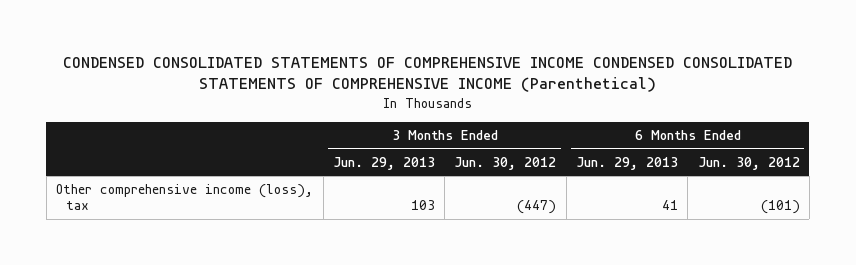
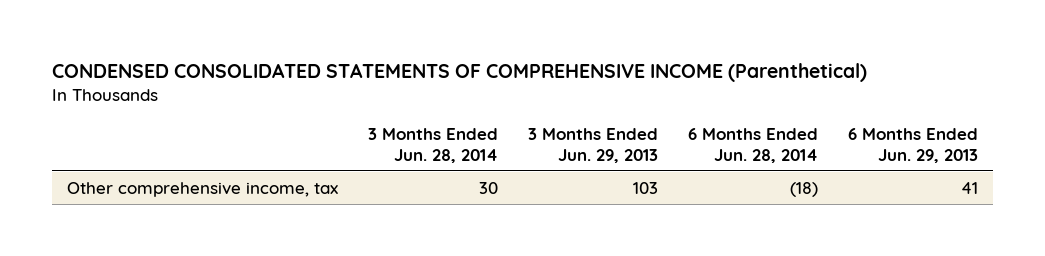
[62,56,792,93] CONDENSED CONSOLIDATED STATEMENTS OF COMPREHENSIVE INCOME CONDENSED CONSOLIDATED STATEMENTS OF COMPREHENSIVE INCOME (Parenthetical) -> [52,63,868,83] CONDENSED CONSOLIDATED STATEMENTS OF COMPREHENSIVE INCOME (Parenthetical)
[454,156,557,170] Jun. 30, 2012 -> none
[697,156,800,170] Jun. 30, 2012 -> none
none -> [368,127,499,163] 3 Months Ended Jun. 28, 2014
none -> [687,127,818,163] 6 Months Ended Jun. 28, 2014
[56,184,314,211] Other comprehensive income (loss), tax -> [67,181,339,197] Other comprehensive income, tax

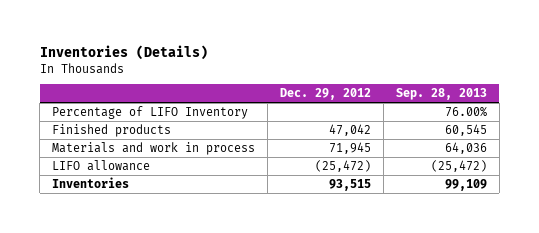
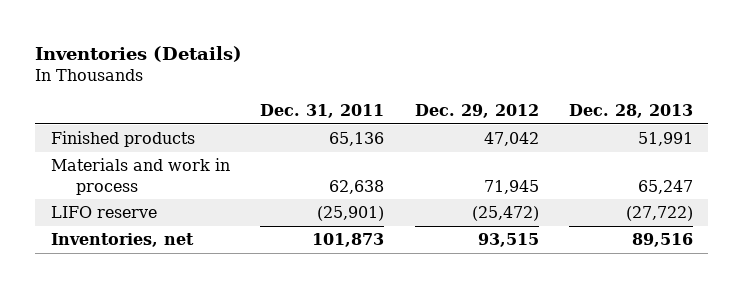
[395,88,487,101] Sep. 28, 2013 -> none
none -> [260,104,385,119] Dec. 31, 2011
none -> [569,104,694,119] Dec. 28, 2013
[52,106,249,120] Percentage of LIFO Inventory -> none
[52,160,151,172] LIFO allowance -> [50,206,157,219] LIFO reserve
[52,177,130,189] Inventories -> [50,233,194,248] Inventories, net

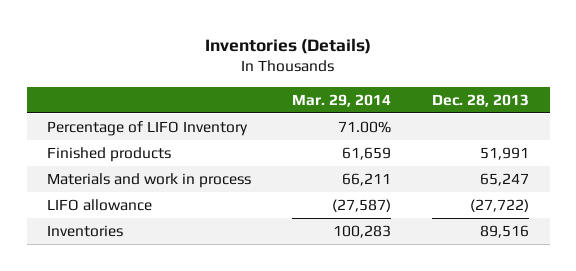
[260,104,385,119] Dec. 31, 2011 -> none
[414,104,539,119] Dec. 29, 2012 -> none
none -> [292,93,392,107] Mar. 29, 2014
none -> [47,121,249,137] Percentage of LIFO Inventory
[50,206,157,219] LIFO reserve -> [47,199,153,212] LIFO allowance
[50,233,194,248] Inventories, net -> [47,225,124,238] Inventories

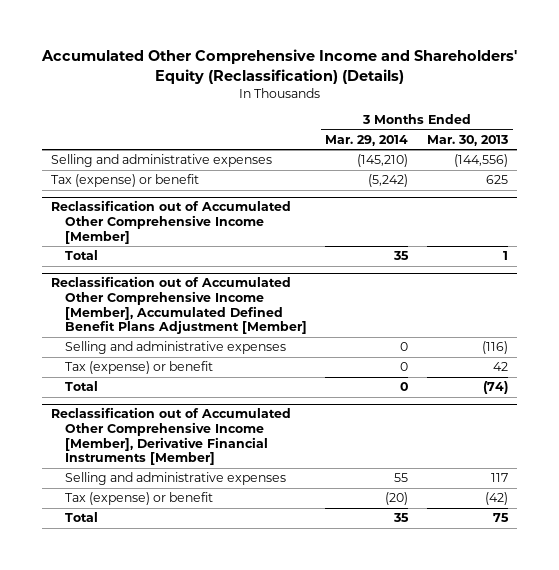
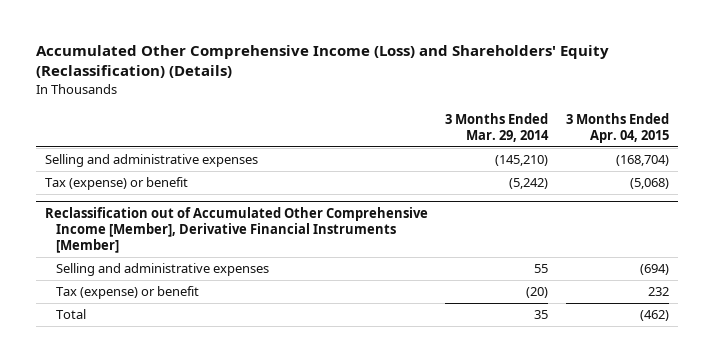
[40,49,517,84] Accumulated Other Comprehensive Income and Shareholders' Equity (Reclassification) (Details) -> [35,45,609,79] Accumulated Other Comprehensive Income (Loss) and Shareholders' Equity (Reclassification) (Details)
[427,134,509,146] Mar. 30, 2013 -> none
none -> [566,112,670,143] 3 Months Ended Apr. 04, 2015
[51,200,292,244] Reclassification out of Accumulated Other Comprehensive Income [Member] -> none
[64,250,98,261] Total -> none
[51,276,307,335] Reclassification out of Accumulated Other Comprehensive Income [Member], Accumulated Defined Benefit Plans Adjustment [Member] -> none
[64,341,286,355] Selling and administrative expenses -> none
[64,361,213,375] Tax (expense) or benefit -> none
[64,381,98,392] Total -> none

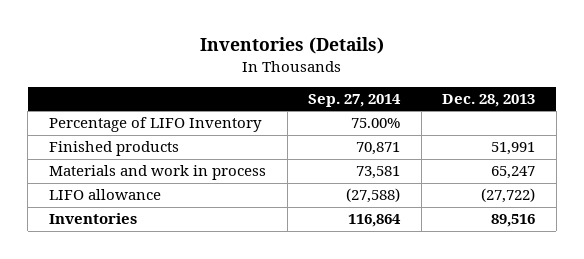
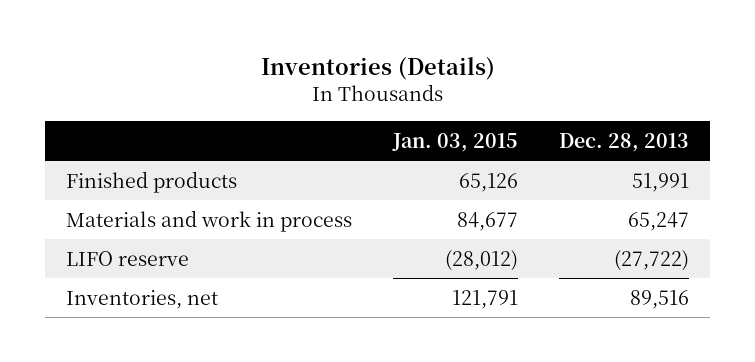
[308,94,402,108] Sep. 27, 2014 -> none
none -> [392,132,519,152] Jan. 03, 2015
[48,117,262,133] Percentage of LIFO Inventory -> none
[48,189,161,201] LIFO allowance -> [65,250,189,266] LIFO reserve
[48,213,137,225] Inventories -> [65,289,218,309] Inventories, net

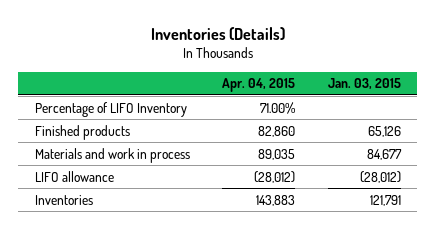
[559,132,690,152] Dec. 28, 2013 -> none
none -> [222,78,296,93] Apr. 04, 2015
none -> [34,101,187,117] Percentage of LIFO Inventory
[65,250,189,266] LIFO reserve -> [34,170,114,182] LIFO allowance
[65,289,218,309] Inventories, net -> [34,194,93,205] Inventories

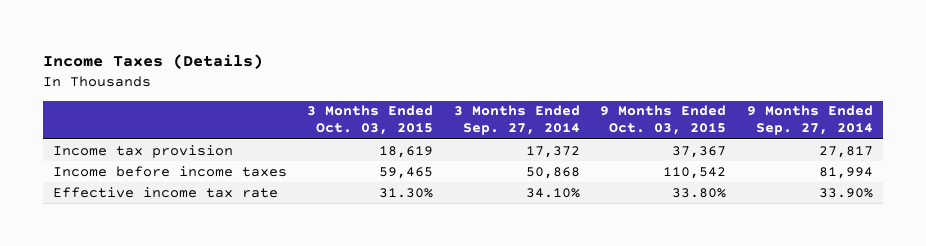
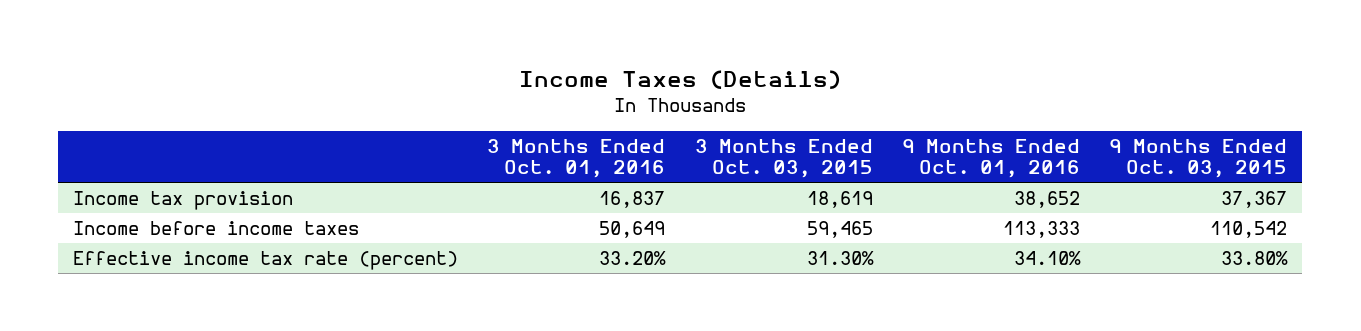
[453,105,580,136] 3 Months Ended Sep. 27, 2014 -> none
[746,105,873,136] 9 Months Ended Sep. 27, 2014 -> none
none -> [487,138,666,179] 3 Months Ended Oct. 01, 2016
none -> [902,138,1081,179] 9 Months Ended Oct. 01, 2016
[53,186,279,198] Effective income tax rate -> [73,250,459,270] Effective income tax rate (percent)

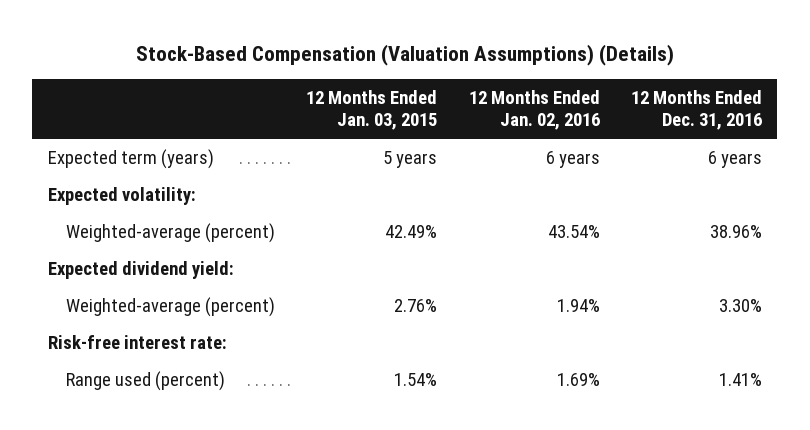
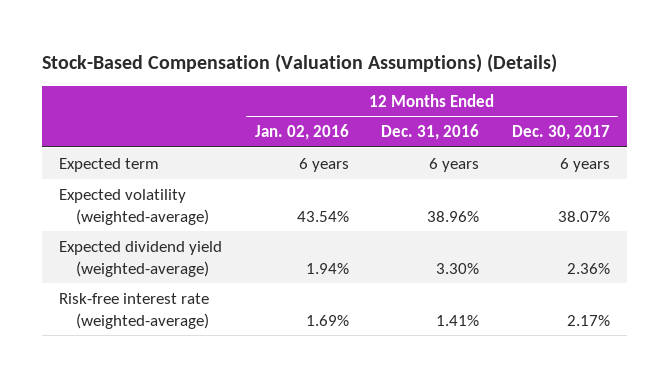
[306,89,438,131] 12 Months Ended Jan. 03, 2015 -> none
none -> [512,125,611,141] Dec. 30, 2017
[47,186,196,205] Expected volatility: -> none
[47,260,234,279] Expected dividend yield: -> none
[47,334,227,349] Risk-free interest rate: -> none
[47,148,214,169] Expected term (years) -> [58,157,159,172] Expected term
[66,222,276,243] Weighted-average (percent) -> [58,188,209,225] Expected volatility (weighted-average)
[66,296,276,317] Weighted-average (percent) -> [58,240,222,277] Expected dividend yield (weighted-average)
[66,370,226,391] Range used (percent) -> [58,292,209,329] Risk-free interest rate (weighted-average)

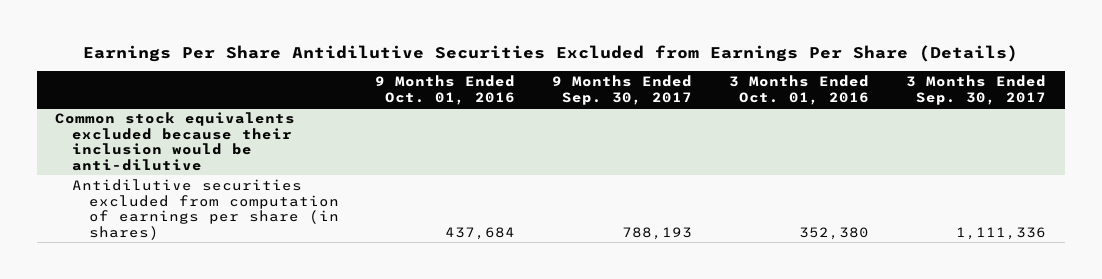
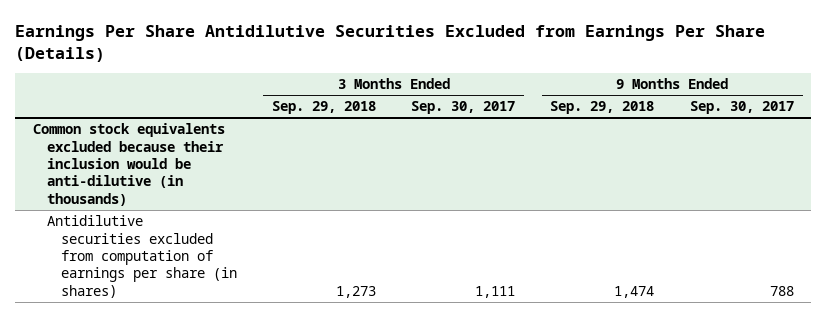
[375,75,516,105] 9 Months Ended Oct. 01, 2016 -> none
[729,75,870,105] 3 Months Ended Oct. 01, 2016 -> none
none -> [271,101,376,115] Sep. 29, 2018
none -> [550,101,655,115] Sep. 29, 2018
[55,112,296,171] Common stock equivalents excluded because their inclusion would be anti-dilutive -> [32,123,225,206] Common stock equivalents excluded because their inclusion would be anti-dilutive (in thousands)
[622,226,693,240] 788,193 -> [769,285,794,296] 788
[956,226,1047,240] 1,111,336 -> [475,285,516,298] 1,111

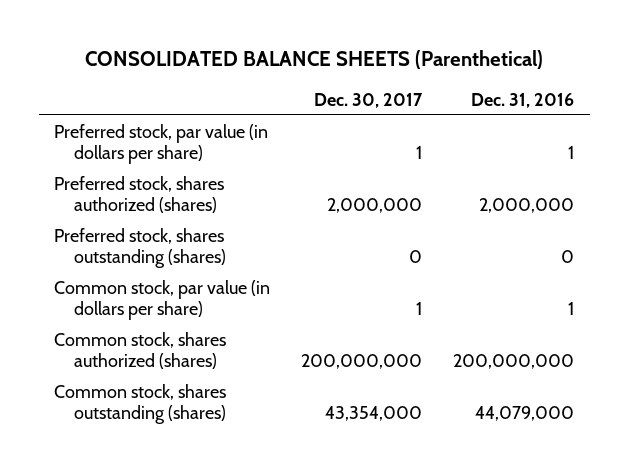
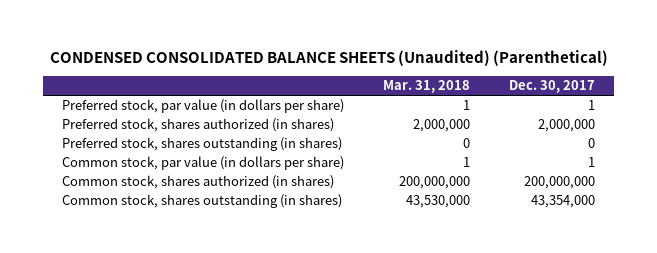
[85,50,544,70] CONSOLIDATED BALANCE SHEETS (Parenthetical) -> [49,49,608,66] CONDENSED CONSOLIDATED BALANCE SHEETS (Unaudited) (Parenthetical)
[471,92,575,108] Dec. 31, 2016 -> none
none -> [383,80,471,94] Mar. 31, 2018
[54,175,225,214] Preferred stock, shares authorized (shares) -> [62,118,335,133] Preferred stock, shares authorized (in shares)
[54,227,226,269] Preferred stock, shares outstanding (shares) -> [62,137,343,152] Preferred stock, shares outstanding (in shares)
[54,331,227,370] Common stock, shares authorized (shares) -> [62,175,335,190] Common stock, shares authorized (in shares)
[54,383,227,425] Common stock, shares outstanding (shares) -> [62,194,343,209] Common stock, shares outstanding (in shares)

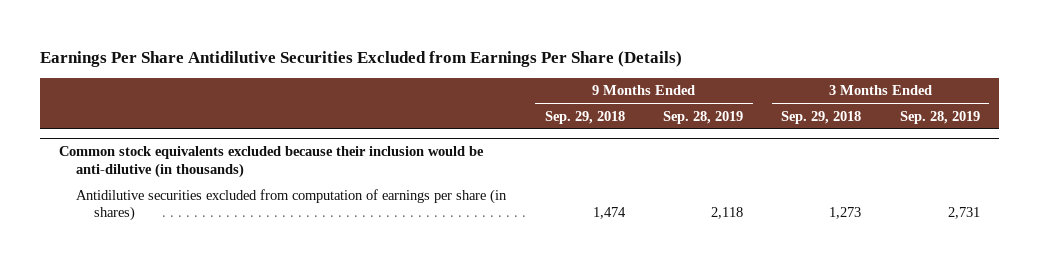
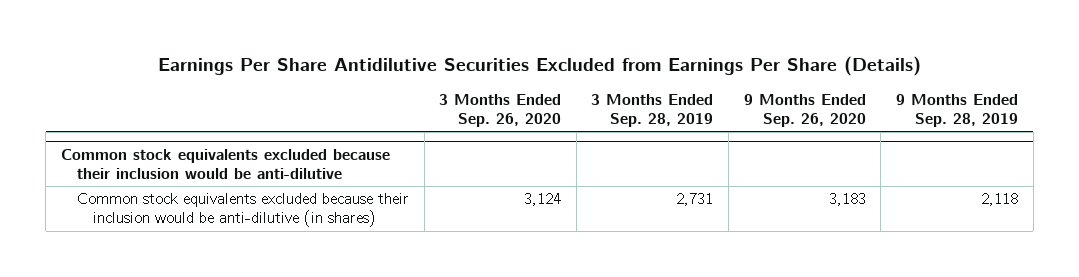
[544,110,625,124] Sep. 29, 2018 -> none
[781,110,862,124] Sep. 29, 2018 -> none
none -> [439,93,562,127] 3 Months Ended Sep. 26, 2020
none -> [743,93,866,127] 9 Months Ended Sep. 26, 2020
[59,146,485,179] Common stock equivalents excluded because their inclusion would be anti-dilutive (in thousands) -> [61,148,391,179] Common stock equivalents excluded because their inclusion would be anti-dilutive
[76,188,508,222] Antidilutive securities excluded from computation of earnings per share (in shares) -> [76,193,409,228] Common stock equivalents excluded because their inclusion would be anti-dilutive (in shares)

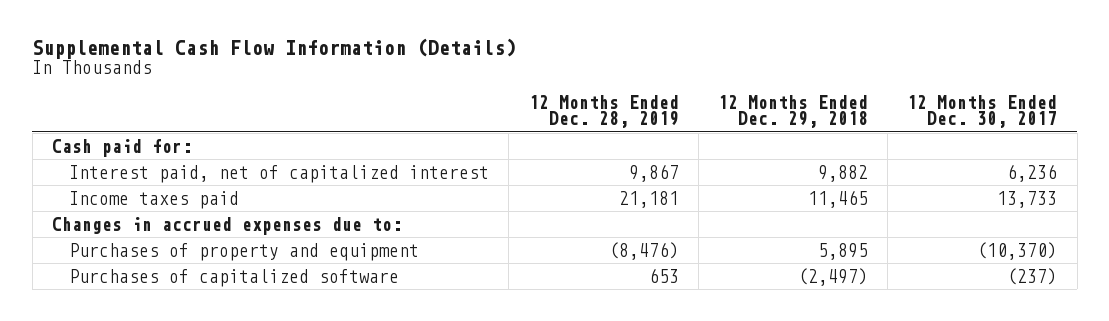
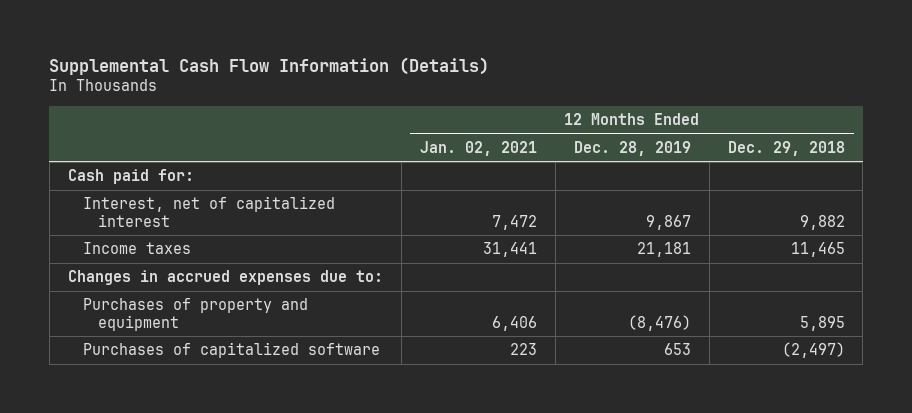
[907,94,1058,129] 12 Months Ended Dec. 30, 2017 -> none
none -> [419,140,537,156] Jan. 02, 2021
[69,164,490,183] Interest paid, net of capitalized interest -> [82,196,335,227] Interest, net of capitalized interest
[69,190,240,209] Income taxes paid -> [82,242,191,255] Income taxes

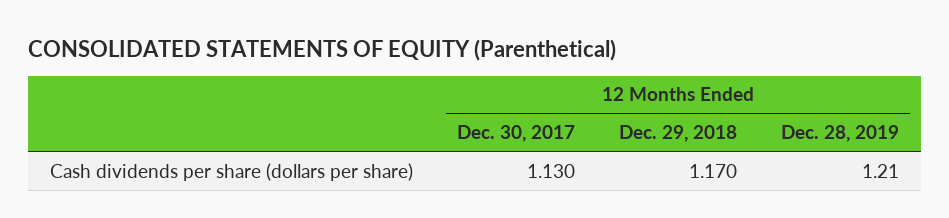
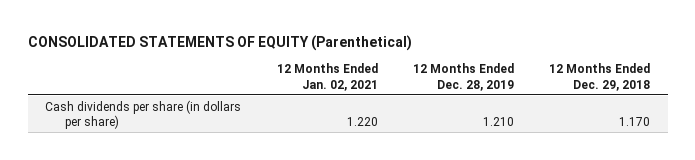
[457,125,576,143] Dec. 30, 2017 -> none
none -> [276,63,378,92] 12 Months Ended Jan. 02, 2021
[50,162,414,181] Cash dividends per share (dollars per share) -> [45,99,242,130] Cash dividends per share (in dollars per share)
[862,163,900,178] 1.21 -> [482,117,514,127] 1.210

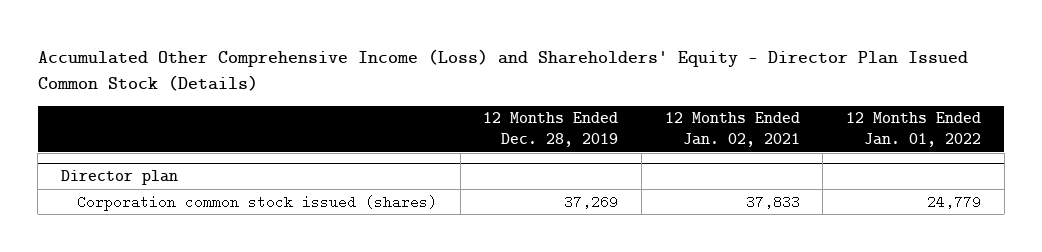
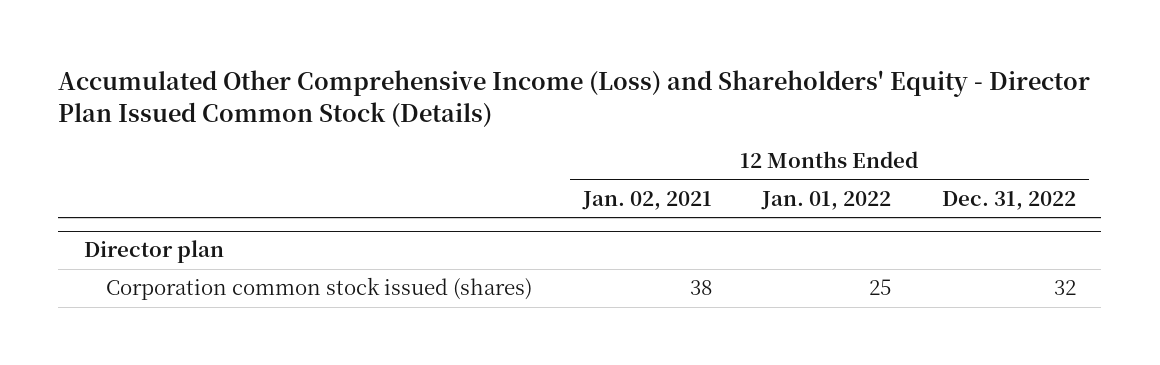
[483,112,619,148] 12 Months Ended Dec. 28, 2019 -> none
none -> [942,190,1077,210] Dec. 31, 2022
[745,194,800,209] 37,833 -> [689,280,712,296] 38
[926,194,981,209] 24,779 -> [869,279,892,296] 25

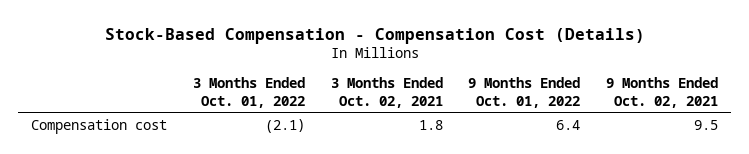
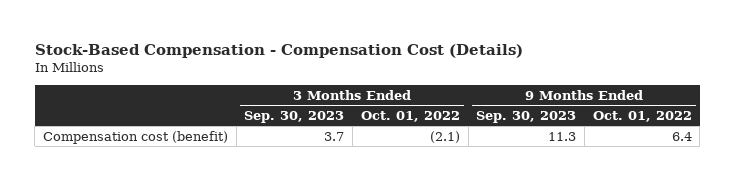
[330,77,443,109] 3 Months Ended Oct. 02, 2021 -> none
[606,77,719,109] 9 Months Ended Oct. 02, 2021 -> none
none -> [244,110,345,123] Sep. 30, 2023
none -> [476,110,577,123] Sep. 30, 2023
[30,119,167,135] Compensation cost -> [42,130,228,144] Compensation cost (benefit)

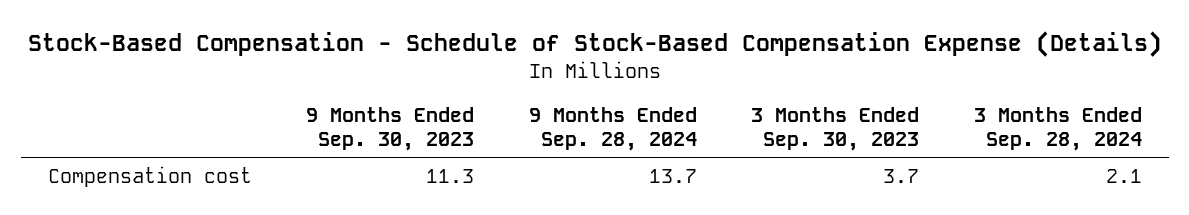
[34,43,523,58] Stock-Based Compensation - Compensation Cost (Details) -> [27,31,1162,58] Stock-Based Compensation - Schedule of Stock-Based Compensation Expense (Details)
[360,110,460,122] Oct. 01, 2022 -> none
[592,110,692,122] Oct. 01, 2022 -> none
none -> [528,106,697,152] 9 Months Ended Sep. 28, 2024
none -> [973,106,1142,152] 3 Months Ended Sep. 28, 2024
[42,130,228,144] Compensation cost (benefit) -> [47,165,252,187] Compensation cost

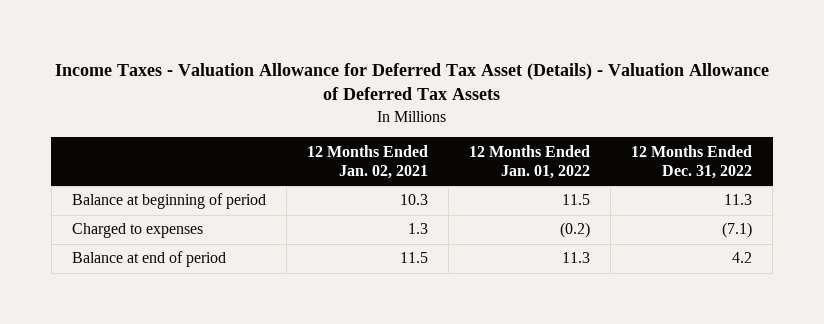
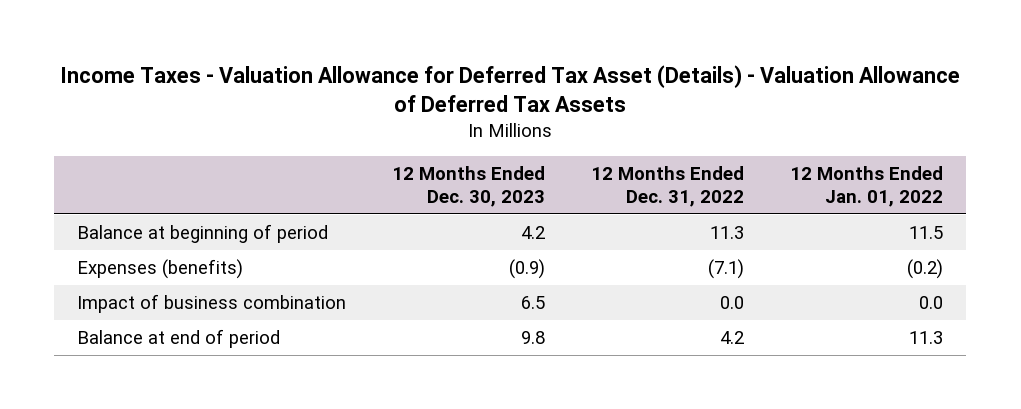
[306,144,428,180] 12 Months Ended Jan. 02, 2021 -> none
none -> [392,165,546,208] 12 Months Ended Dec. 30, 2023
[71,223,203,239] Charged to expenses -> [77,258,244,279] Expenses (benefits)
none -> [77,293,347,313] Impact of business combination

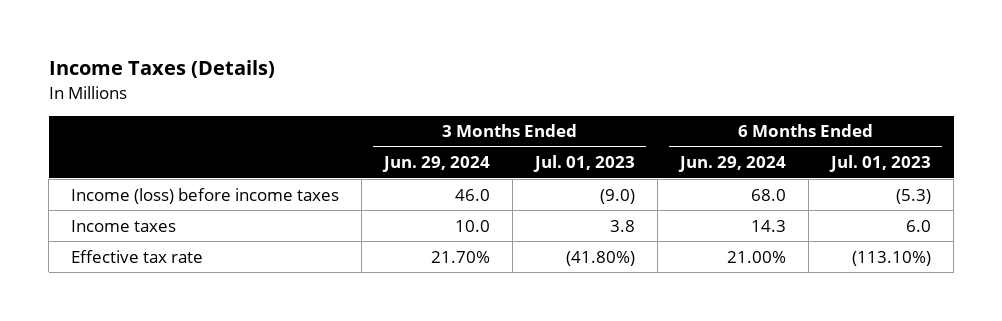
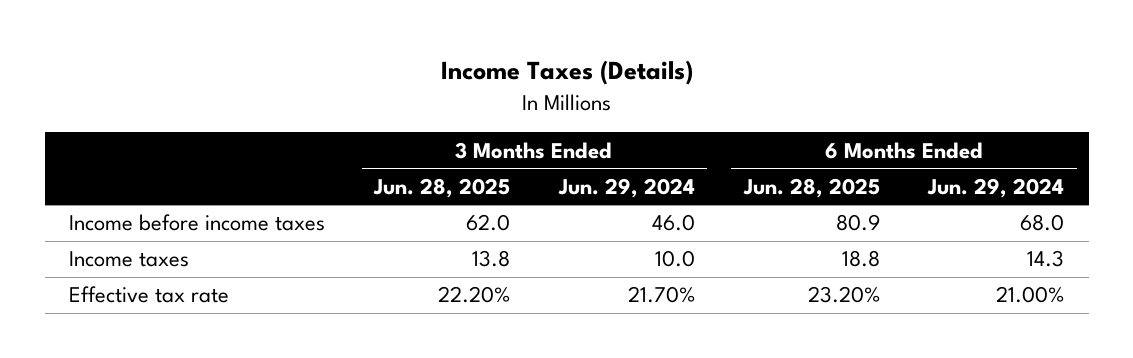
[533,155,636,173] Jul. 01, 2023 -> none
[829,155,932,173] Jul. 01, 2023 -> none
none -> [372,177,510,198] Jun. 28, 2025
none -> [742,177,880,198] Jun. 28, 2025
[71,187,340,204] Income (loss) before income taxes -> [69,214,326,232] Income before income taxes

